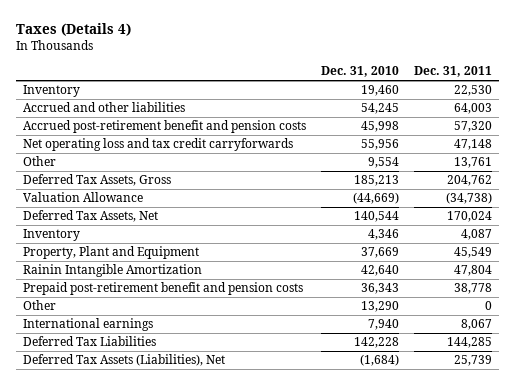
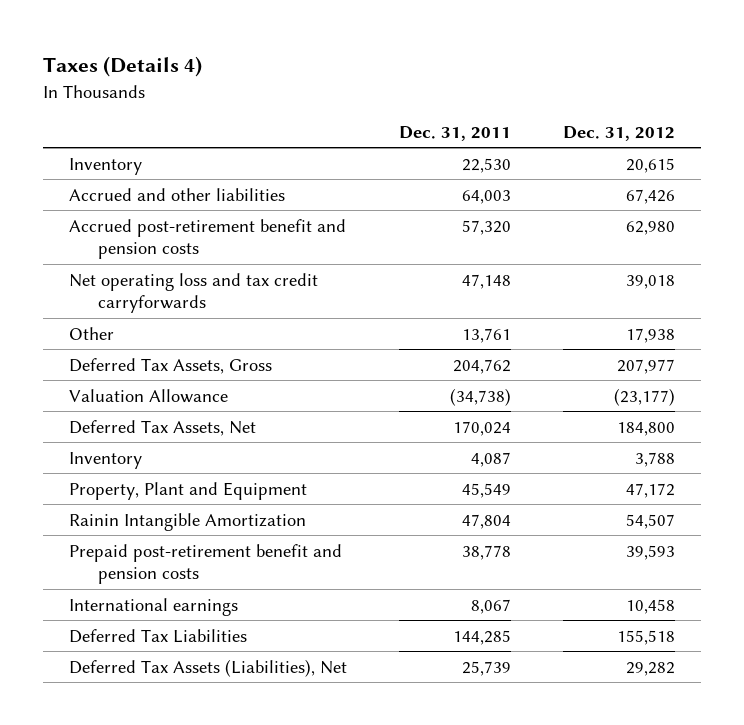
[321,66,400,78] Dec. 31, 2010 -> none
none -> [562,125,675,141] Dec. 31, 2012
[23,300,57,311] Other -> none

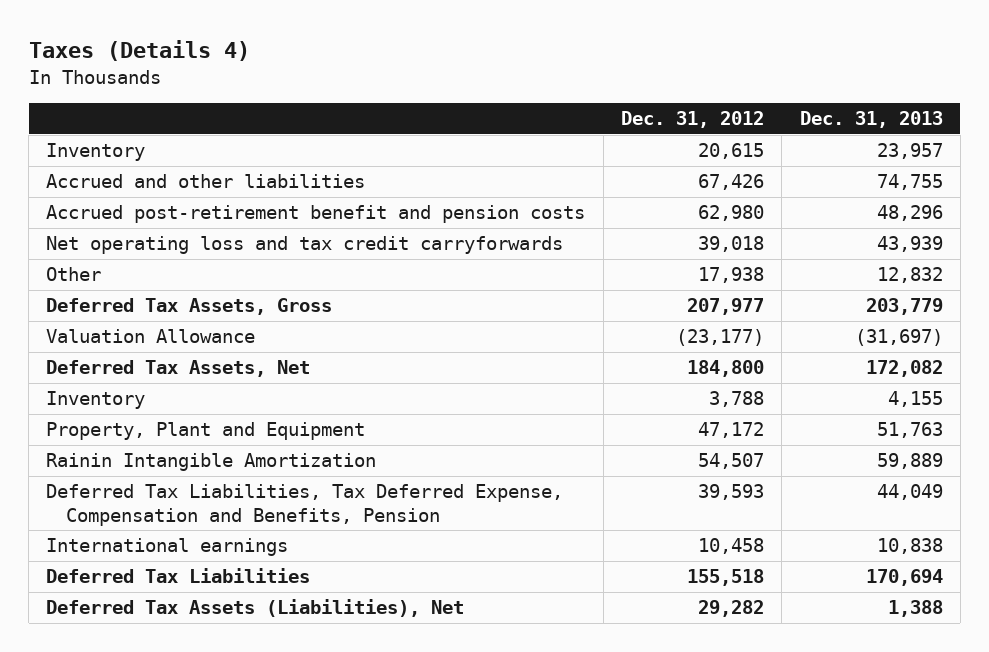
[398,125,511,141] Dec. 31, 2011 -> none
none -> [799,111,943,129] Dec. 31, 2013
[69,543,343,585] Prepaid post-retirement benefit and pension costs -> [46,484,564,526] Deferred Tax Liabilities, Tax Deferred Expense, Compensation and Benefits, Pension

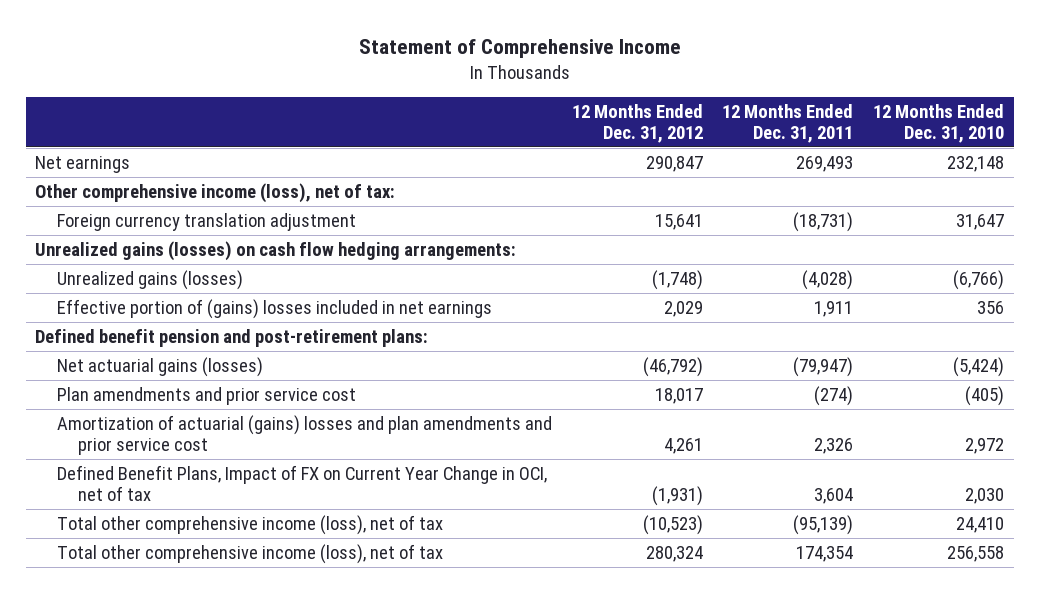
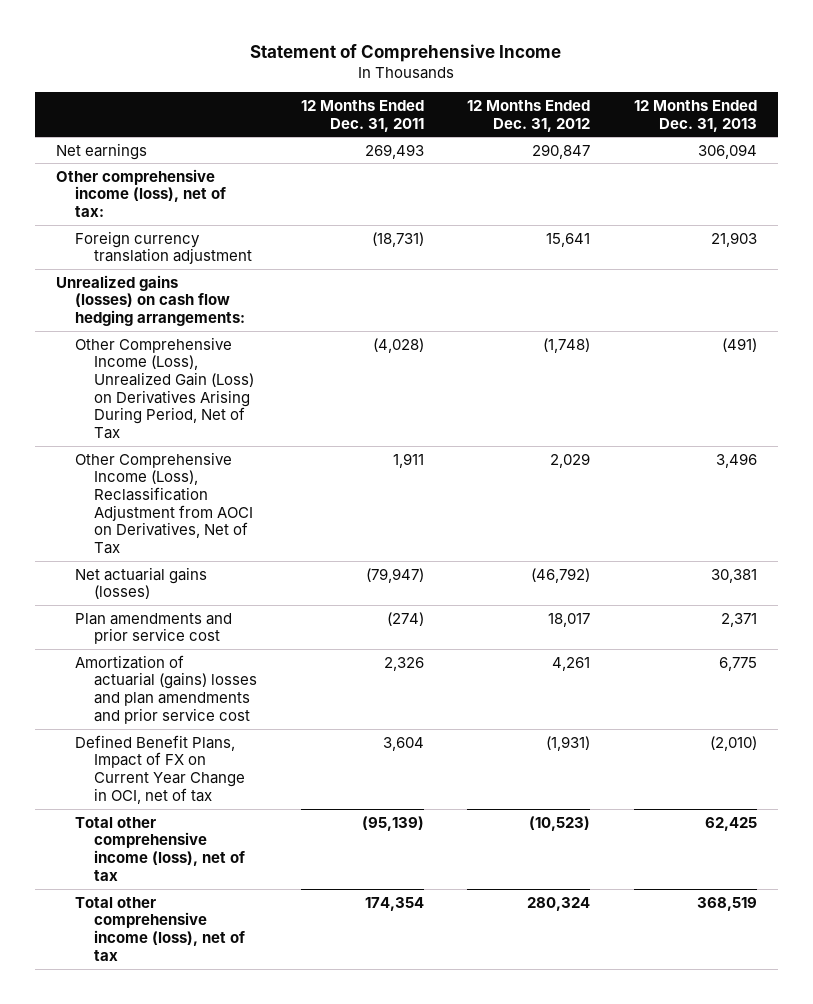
[872,103,1004,144] 12 Months Ended Dec. 31, 2010 -> none
none -> [633,99,757,132] 12 Months Ended Dec. 31, 2013
[35,328,429,347] Defined benefit pension and post-retirement plans: -> none
[56,269,243,290] Unrealized gains (losses) -> [75,336,255,439] Other Comprehensive Income (Loss), Unrealized Gain (Loss) on Derivatives Arising During Period, Net of Tax
[56,298,492,319] Effective portion of (gains) losses included in net earnings -> [75,451,254,554] Other Comprehensive Income (Loss), Reclassification Adjustment from AOCI on Derivatives, Net of Tax

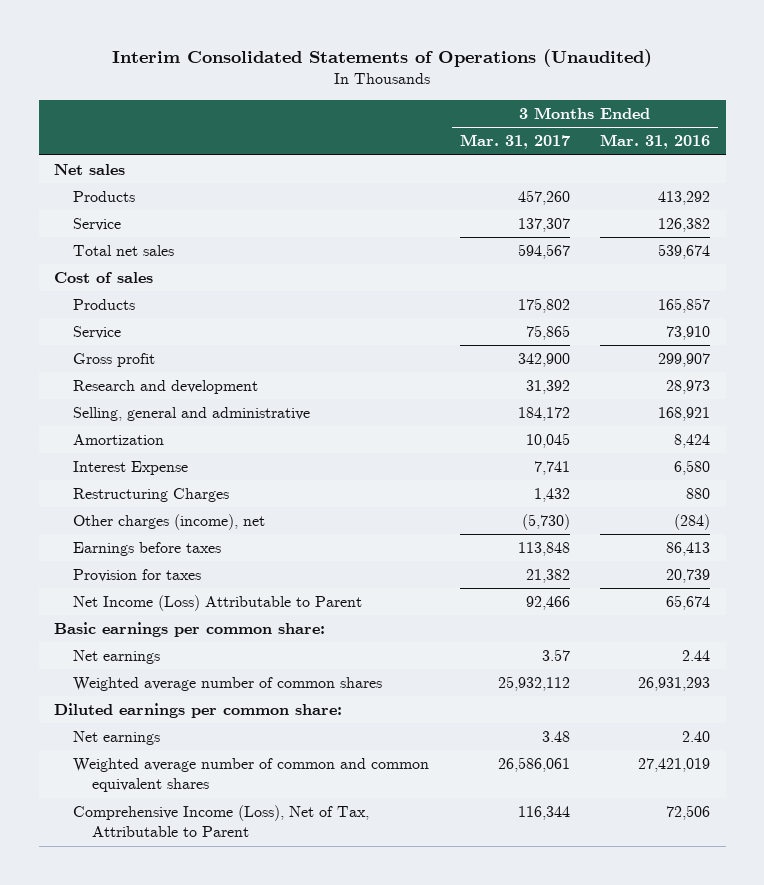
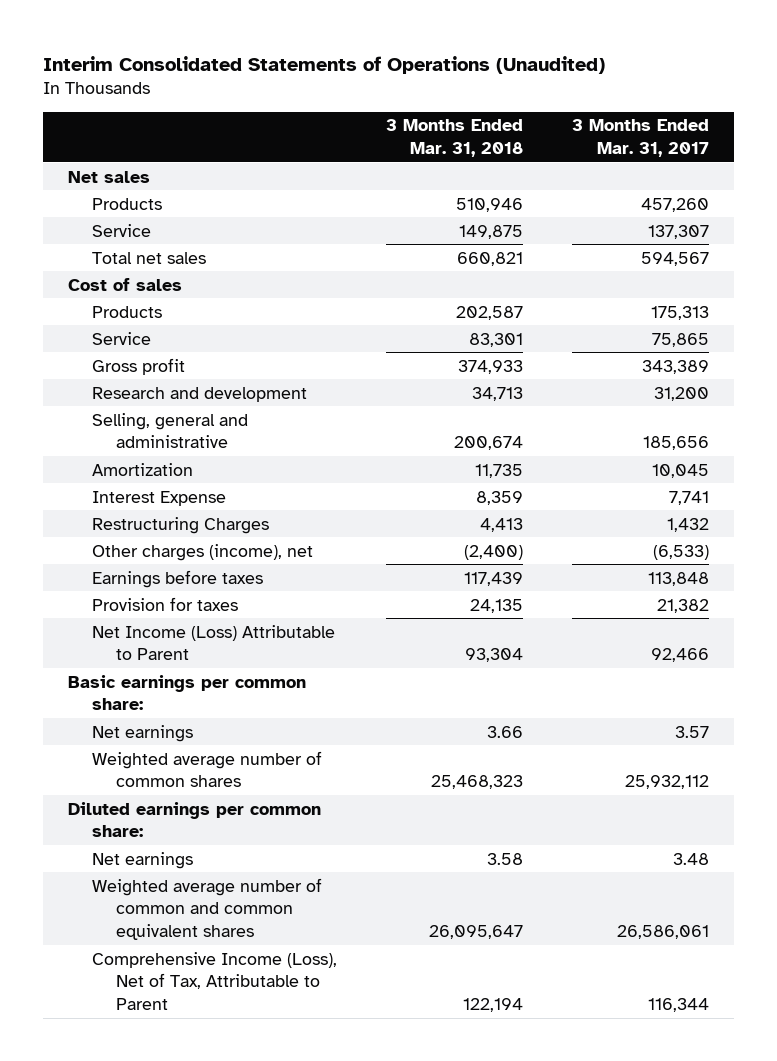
[600,134,711,150] Mar. 31, 2016 -> none
none -> [386,119,524,158] 3 Months Ended Mar. 31, 2018
[517,298,570,314] 175,802 -> [651,305,710,320] 175,313
[517,353,570,368] 342,900 -> [642,359,710,374] 343,389
[525,380,570,395] 31,392 -> [654,386,710,401] 31,200
[517,407,570,422] 184,172 -> [643,436,710,451] 185,656
[521,514,570,531] (5,730) -> [653,544,710,560] (6,533)

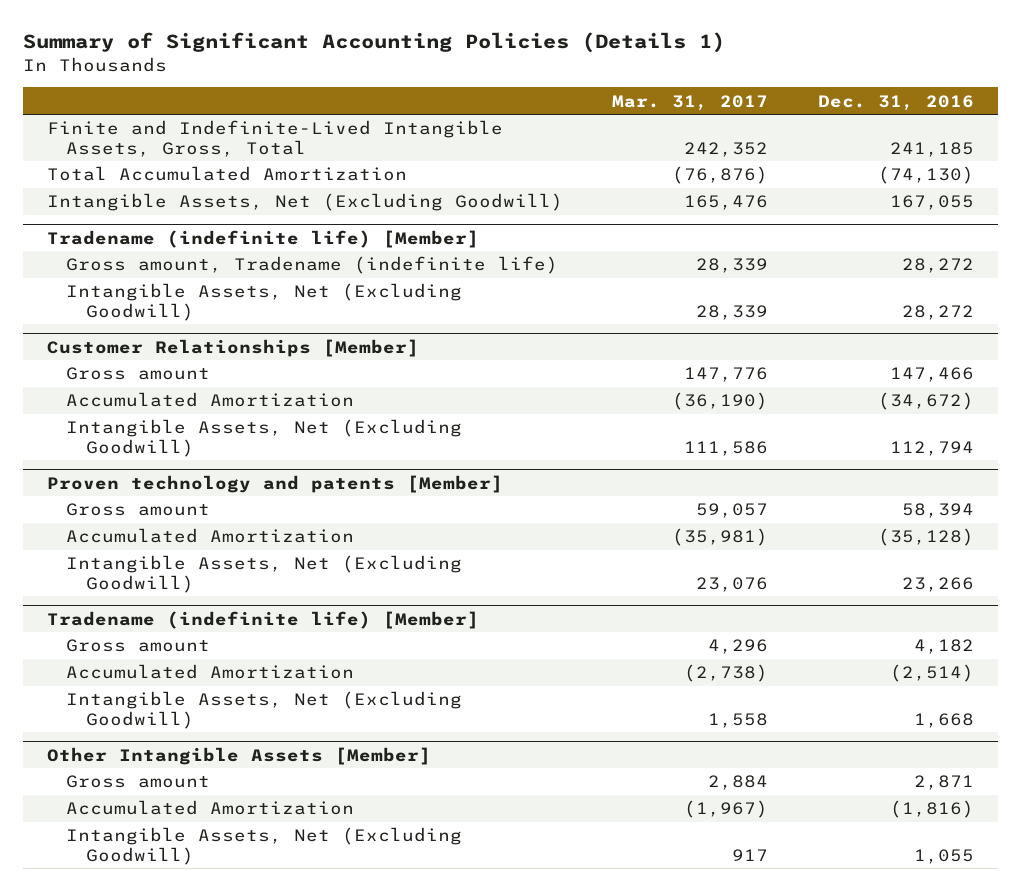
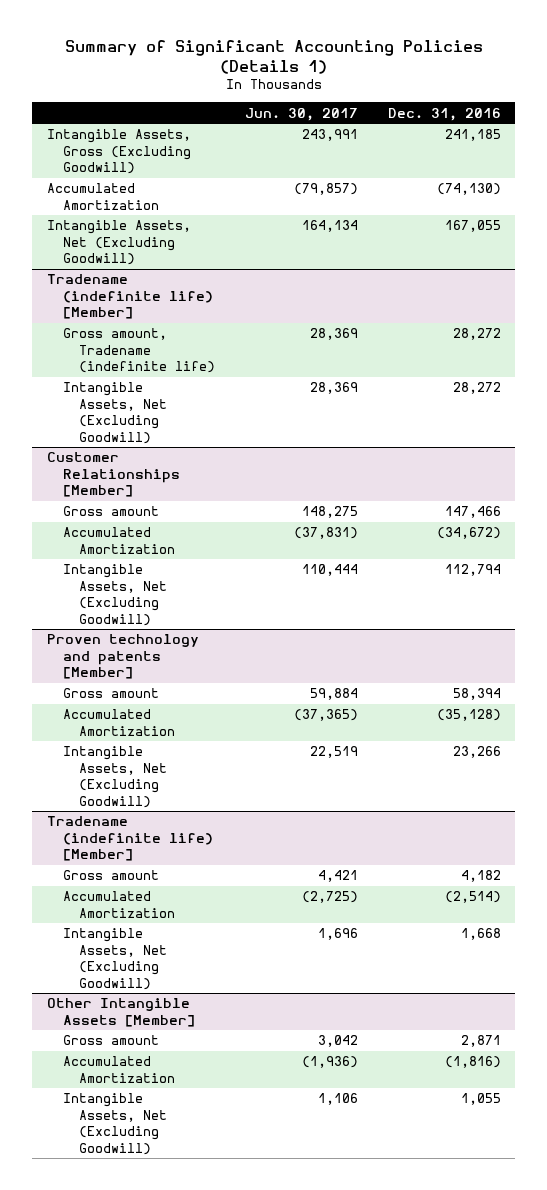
[612,94,769,111] Mar. 31, 2017 -> none
none -> [245,107,359,121] Jun. 30, 2017
[47,120,504,157] Finite and Indefinite-Lived Intangible Assets, Gross, Total -> [46,129,192,175] Intangible Assets, Gross (Excluding Goodwill)
[47,166,408,182] Total Accumulated Amortization -> [46,183,160,210] Accumulated Amortization

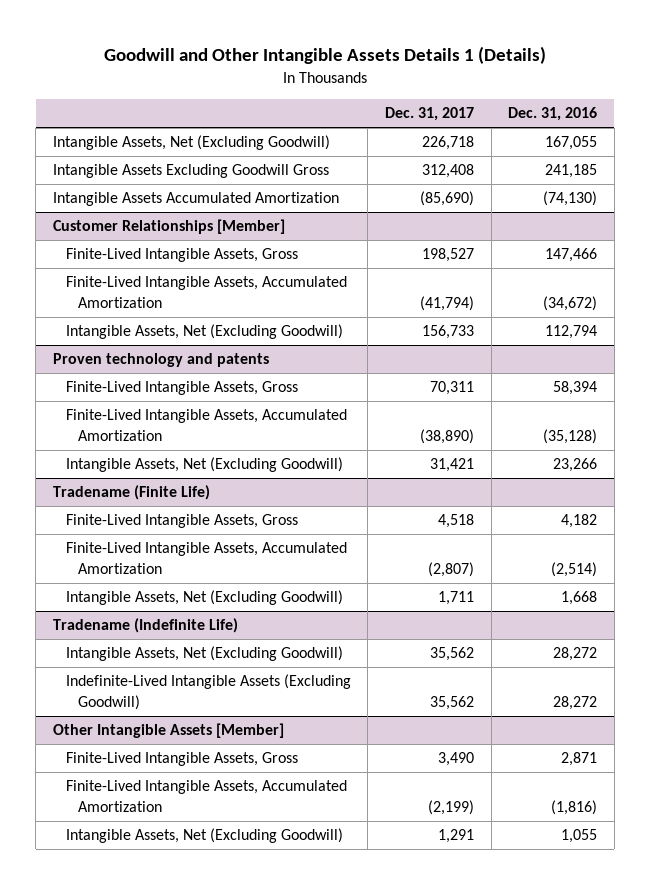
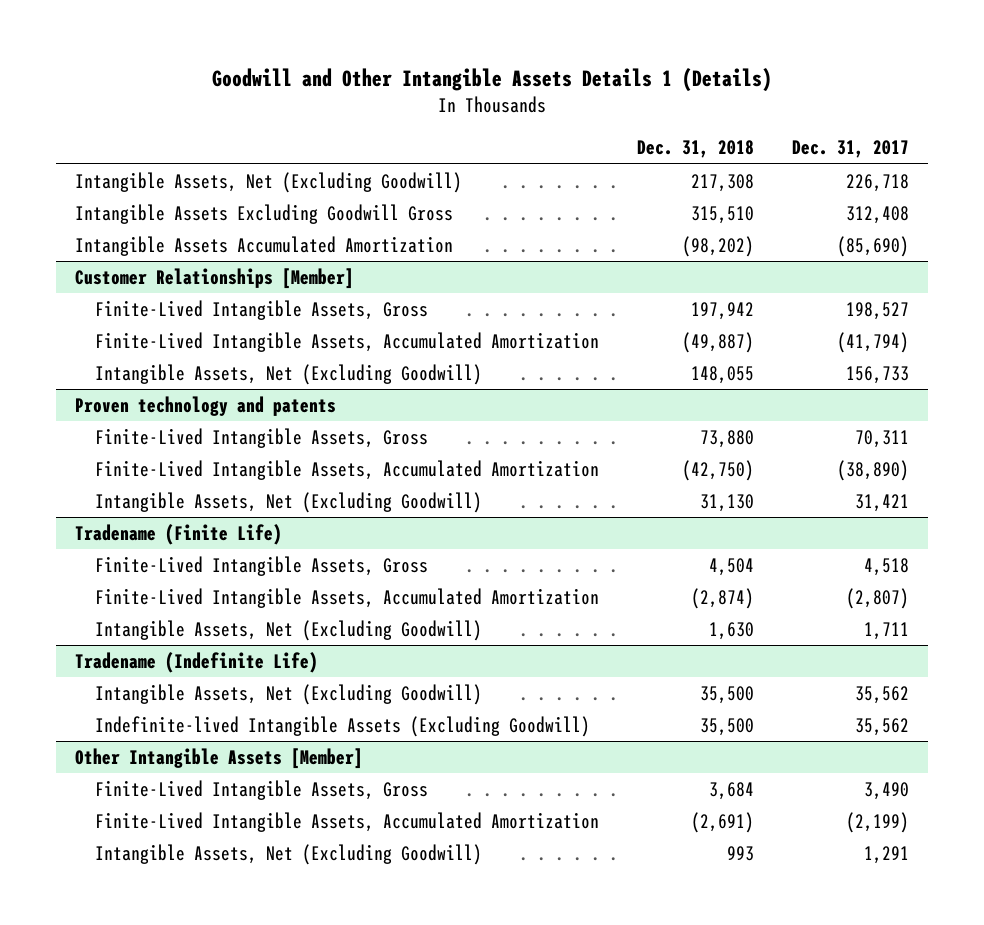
[508,107,598,122] Dec. 31, 2016 -> none
none -> [636,140,754,159] Dec. 31, 2018
[65,674,351,710] Indefinite-Lived Intangible Assets (Excluding Goodwill) -> [94,715,590,737] Indefinite-lived Intangible Assets (Excluding Goodwill)

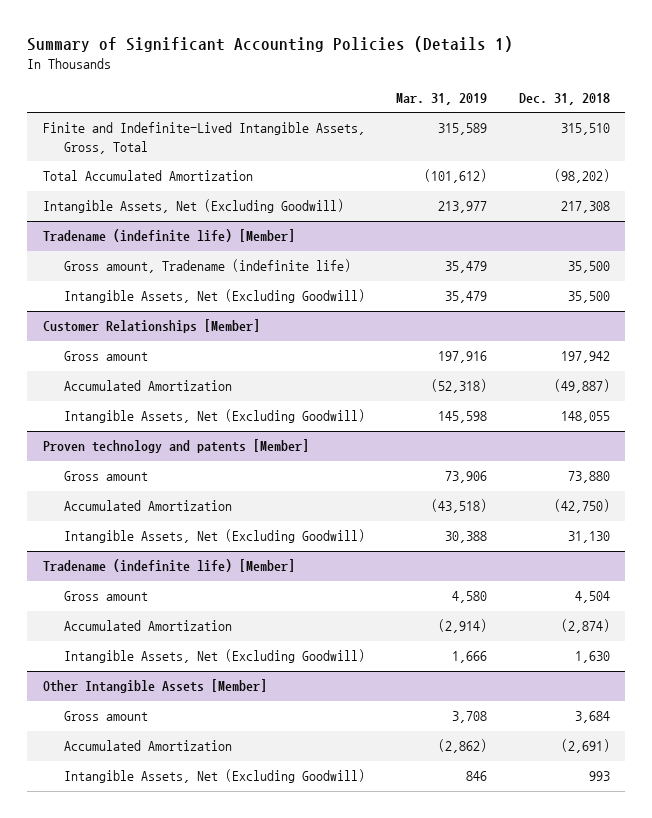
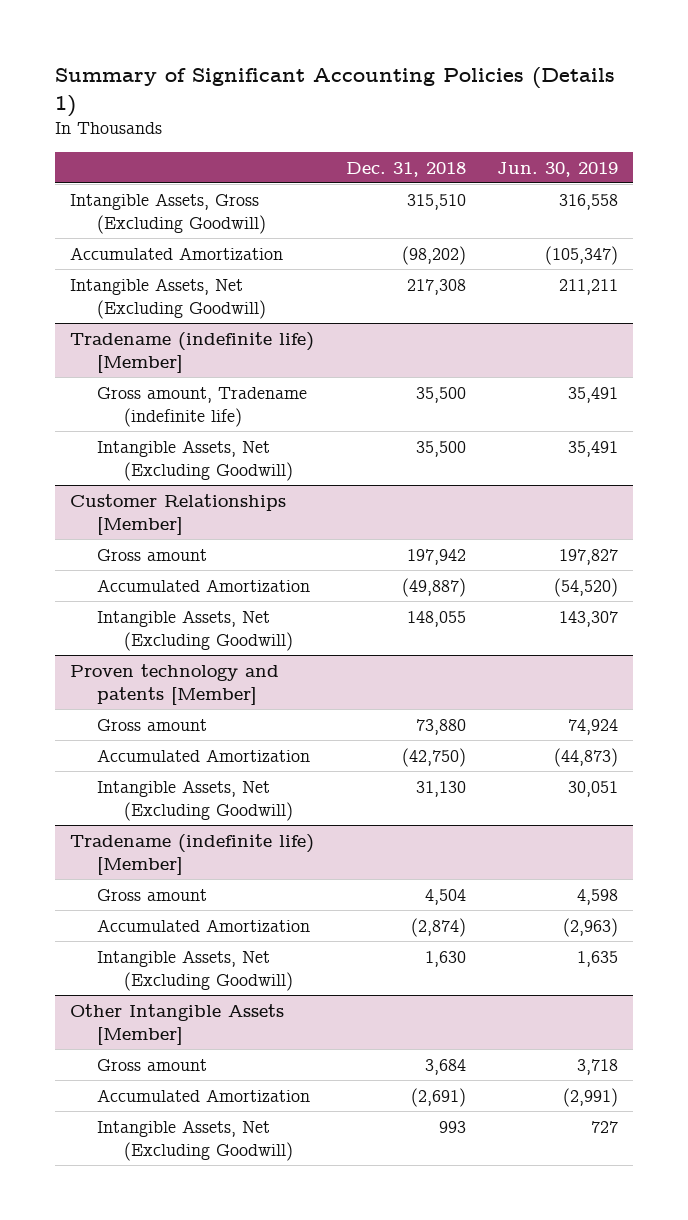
[396,93,488,106] Mar. 31, 2019 -> none
none -> [496,161,618,177] Jun. 30, 2019
[42,122,365,154] Finite and Indefinite-Lived Intangible Assets, Gross, Total -> [70,192,267,234] Intangible Assets, Gross (Excluding Goodwill)
[42,170,253,182] Total Accumulated Amortization -> [70,246,284,260] Accumulated Amortization

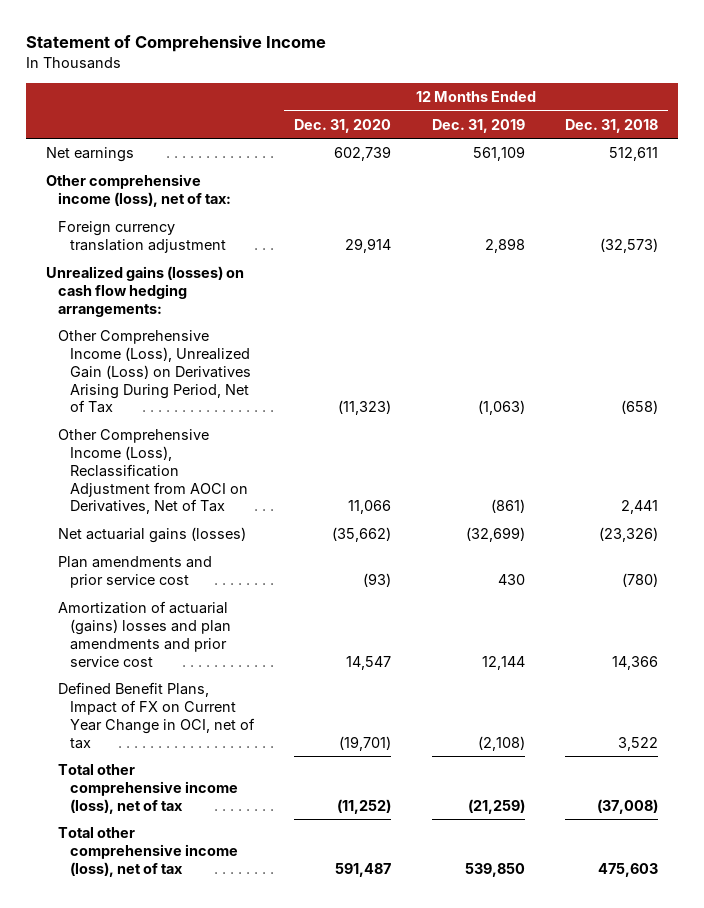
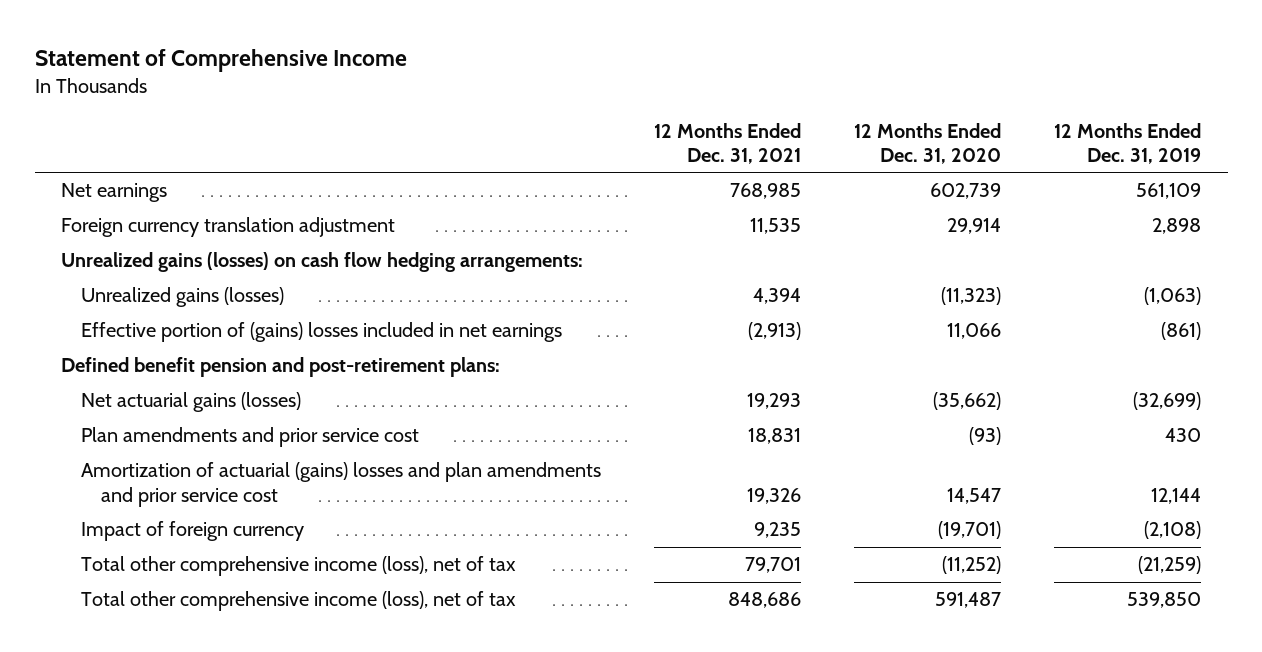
[565,118,659,133] Dec. 31, 2018 -> none
none -> [654,122,802,164] 12 Months Ended Dec. 31, 2021
[46,174,231,208] Other comprehensive income (loss), net of tax: -> none
[57,330,251,414] Other Comprehensive Income (Loss), Unrealized Gain (Loss) on Derivatives Arising During Period, Net of Tax -> [81,287,285,308] Unrealized gains (losses)
[57,429,248,515] Other Comprehensive Income (Loss), Reclassification Adjustment from AOCI on Derivatives, Net of Tax -> [81,322,563,343] Effective portion of (gains) losses included in net earnings
none -> [61,357,501,378] Defined benefit pension and post-retirement plans:
[57,682,255,749] Defined Benefit Plans, Impact of FX on Current Year Change in OCI, net of tax -> [81,521,305,542] Impact of foreign currency

